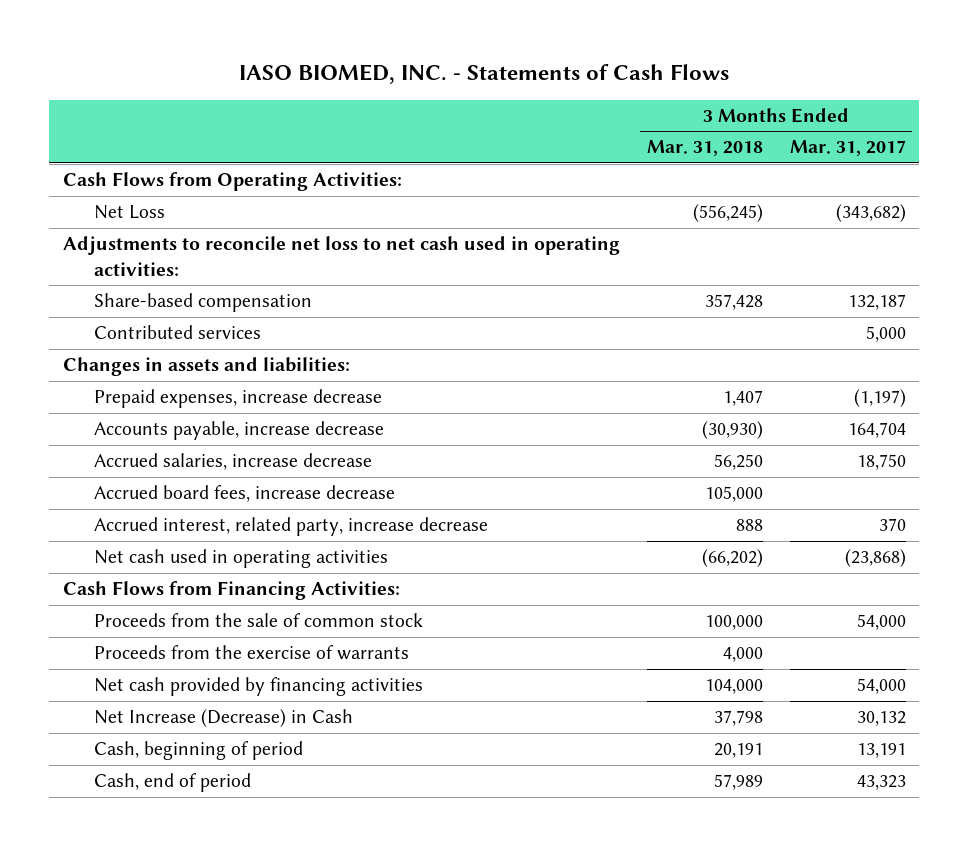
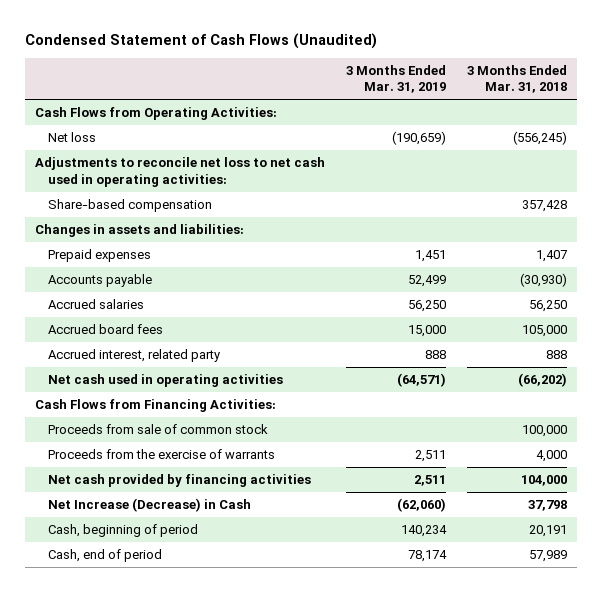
[239,63,730,84] IASO BIOMED, INC. - Statements of Cash Flows -> [25,32,378,49] Condensed Statement of Cash Flows (Unaudited)
[789,140,906,157] Mar. 31, 2017 -> none
none -> [346,64,447,94] 3 Months Ended Mar. 31, 2019
[93,205,165,220] Net Loss -> [48,132,97,143] Net loss
[93,325,261,340] Contributed services -> none
[93,389,382,409] Prepaid expenses, increase decrease -> [48,249,152,263] Prepaid expenses
[93,421,384,441] Accounts payable, increase decrease -> [48,274,153,288] Accounts payable
[93,453,372,471] Accrued salaries, increase decrease -> [48,299,145,310] Accrued salaries
[93,485,395,503] Accrued board fees, increase decrease -> [48,324,164,335] Accrued board fees
[93,517,488,537] Accrued interest, related party, increase decrease -> [48,349,221,363] Accrued interest, related party
[93,613,423,628] Proceeds from the sale of common stock -> [48,424,269,435] Proceeds from sale of common stock

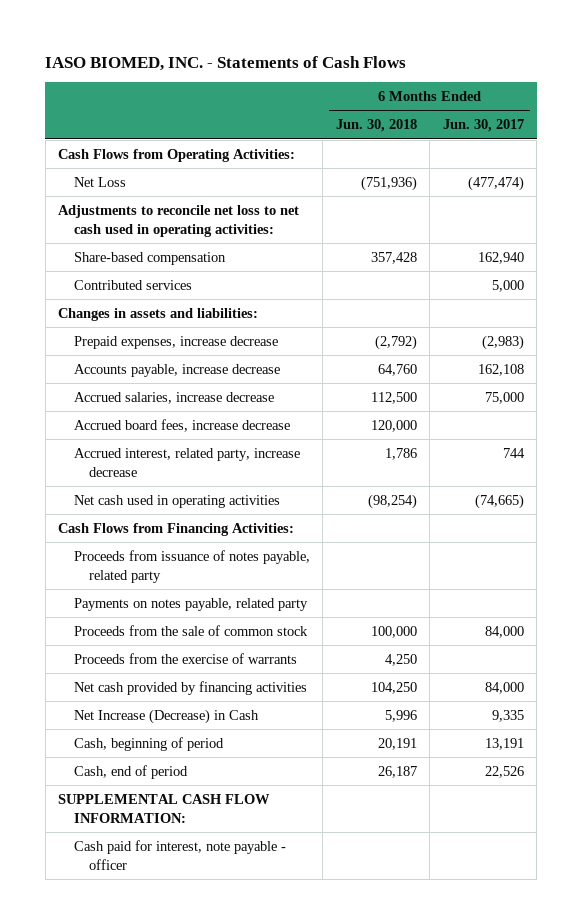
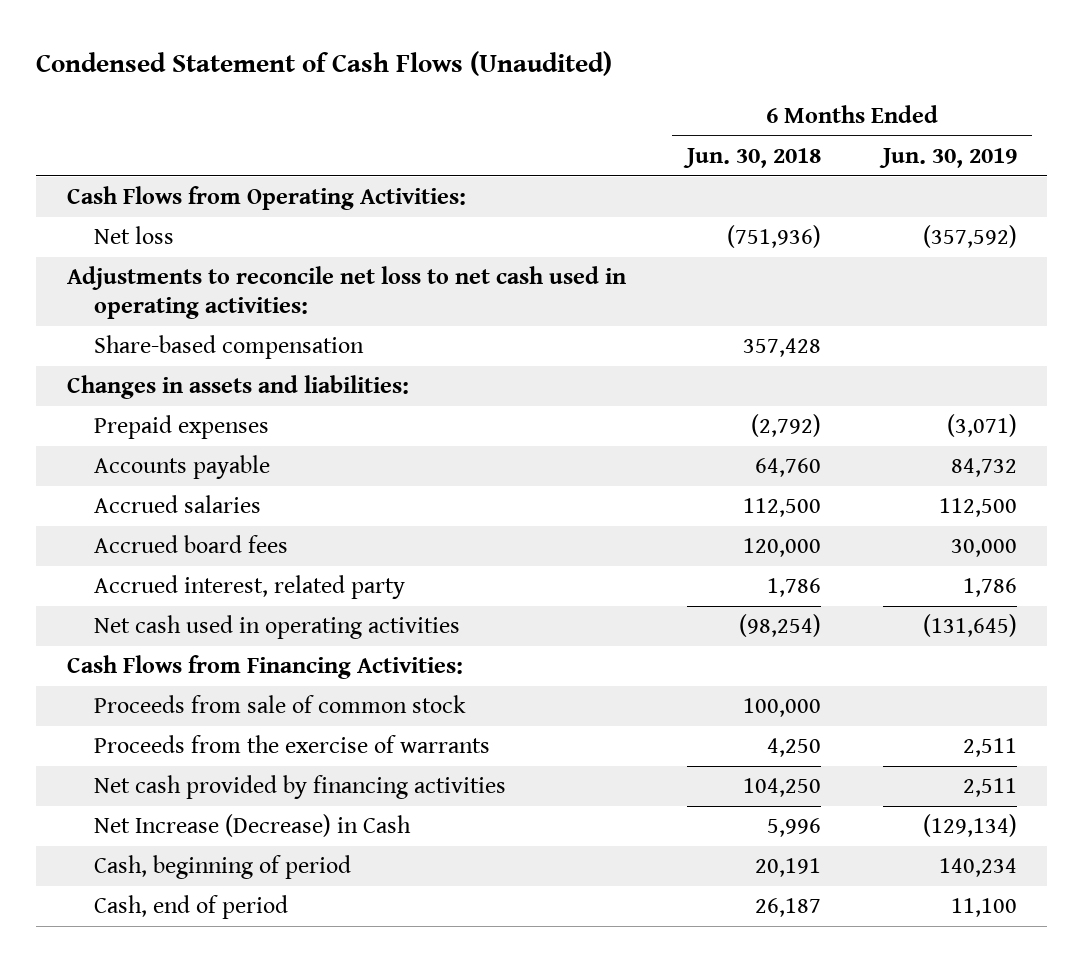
[45,55,407,71] IASO BIOMED, INC. - Statements of Cash Flows -> [36,51,613,77] Condensed Statement of Cash Flows (Unaudited)
[442,119,524,133] Jun. 30, 2017 -> none
none -> [878,148,1017,169] Jun. 30, 2019
[73,176,126,187] Net Loss -> [94,226,175,245] Net loss
[73,279,192,290] Contributed services -> none
[73,335,278,349] Prepaid expenses, increase decrease -> [94,415,270,440] Prepaid expenses
[73,363,280,377] Accounts payable, increase decrease -> [94,455,271,480] Accounts payable
[73,391,274,404] Accrued salaries, increase decrease -> [94,495,262,514] Accrued salaries
[73,418,290,432] Accrued board fees, increase decrease -> [94,535,289,554] Accrued board fees
[73,447,300,477] Accrued interest, related party, increase decrease -> [94,575,406,600] Accrued interest, related party
[73,549,310,583] Proceeds from issuance of notes payable, related party -> none
[73,597,308,611] Payments on notes payable, related party -> none
[73,624,308,636] Proceeds from the sale of common stock -> [94,695,467,714] Proceeds from sale of common stock
[58,793,271,823] SUPPLEMENTAL CASH FLOW INFORMATION: -> none
[73,839,286,870] Cash paid for interest, note payable - officer -> none

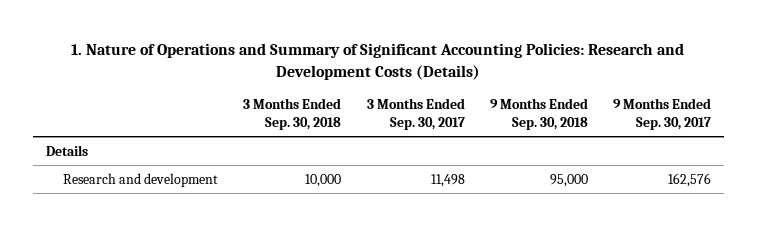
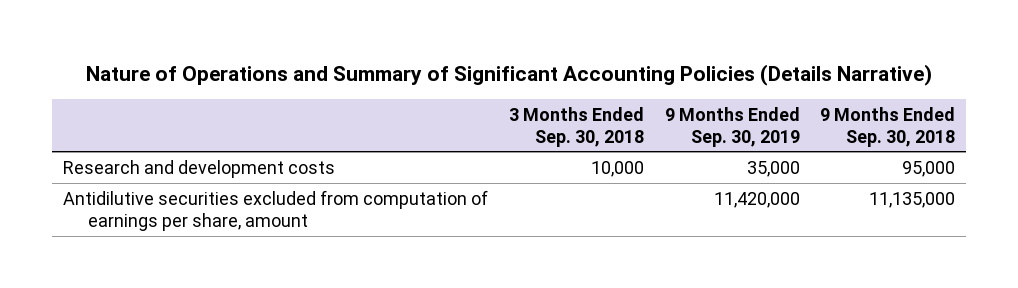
[71,42,685,80] 1. Nature of Operations and Summary of Significant Accounting Policies: Research and Development Costs (Details) -> [86,63,933,86] Nature of Operations and Summary of Significant Accounting Policies (Details Narrative)
[366,98,465,131] 3 Months Ended Sep. 30, 2017 -> none
[613,98,712,131] 9 Months Ended Sep. 30, 2017 -> none
none -> [664,106,800,147] 9 Months Ended Sep. 30, 2019
[45,144,88,156] Details -> none
[63,172,219,187] Research and development -> [62,159,335,178] Research and development costs
none -> [62,189,488,231] Antidilutive securities excluded from computation of earnings per share, amount

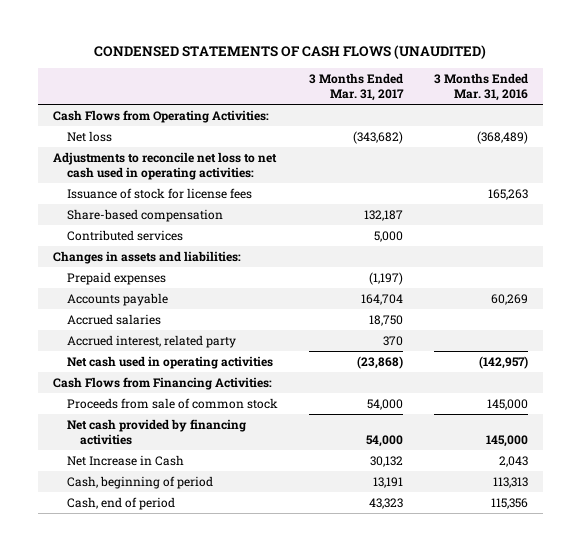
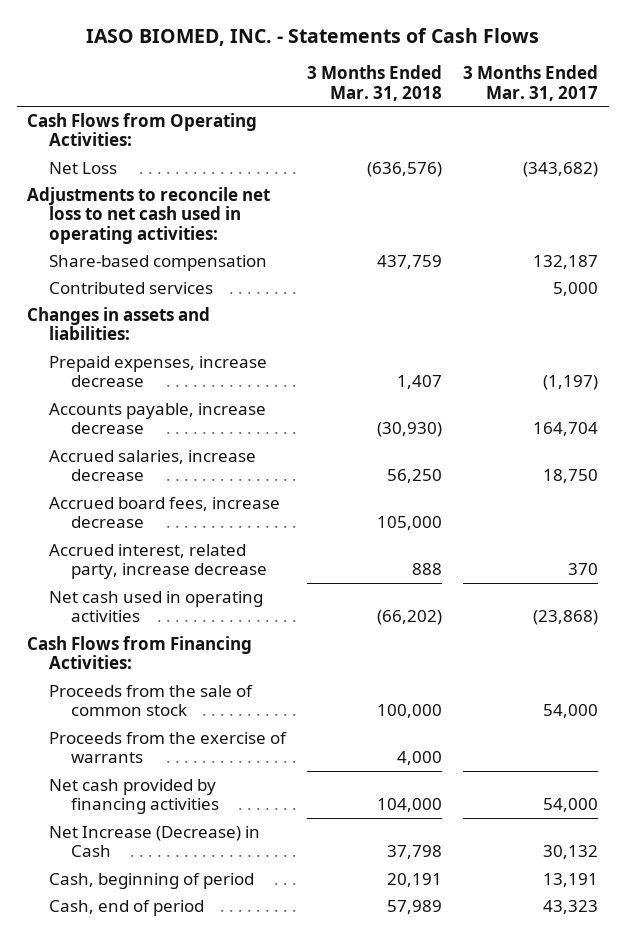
[94,45,487,60] CONDENSED STATEMENTS OF CASH FLOWS (UNAUDITED) -> [85,27,539,46] IASO BIOMED, INC. - Statements of Cash Flows
[433,72,528,102] 3 Months Ended Mar. 31, 2016 -> none
none -> [307,65,443,101] 3 Months Ended Mar. 31, 2018
[66,130,112,142] Net loss -> [49,161,118,174] Net Loss
[66,187,252,199] Issuance of stock for license fees -> none
[66,271,166,285] Prepaid expenses -> [49,355,268,388] Prepaid expenses, increase decrease
[66,292,168,306] Accounts payable -> [49,402,267,435] Accounts payable, increase decrease
[66,313,161,325] Accrued salaries -> [49,449,257,482] Accrued salaries, increase decrease
none -> [49,496,281,529] Accrued board fees, increase decrease
[66,334,236,348] Accrued interest, related party -> [49,543,267,580] Accrued interest, related party, increase decrease
[66,397,278,409] Proceeds from sale of common stock -> [49,684,254,717] Proceeds from the sale of common stock
none -> [49,731,288,764] Proceeds from the exercise of warrants
[66,454,184,466] Net Increase in Cash -> [49,825,261,858] Net Increase (Decrease) in Cash

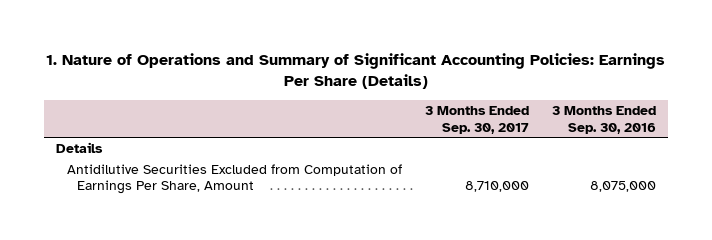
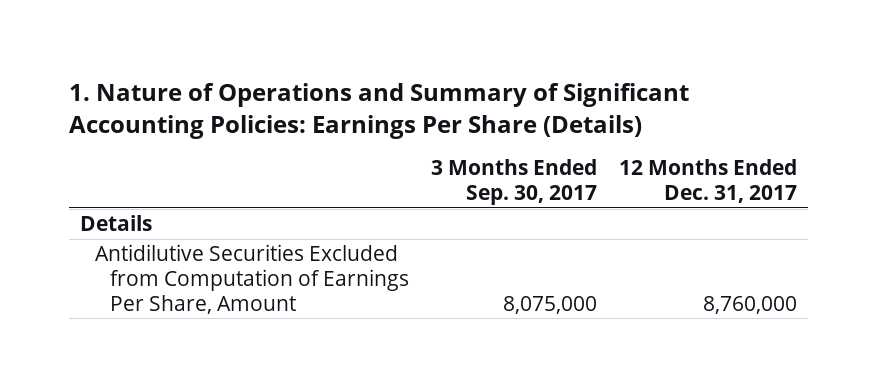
[552,106,657,134] 3 Months Ended Sep. 30, 2016 -> none
none -> [619,159,798,204] 12 Months Ended Dec. 31, 2017
[464,181,529,193] 8,710,000 -> [502,295,597,314] 8,075,000

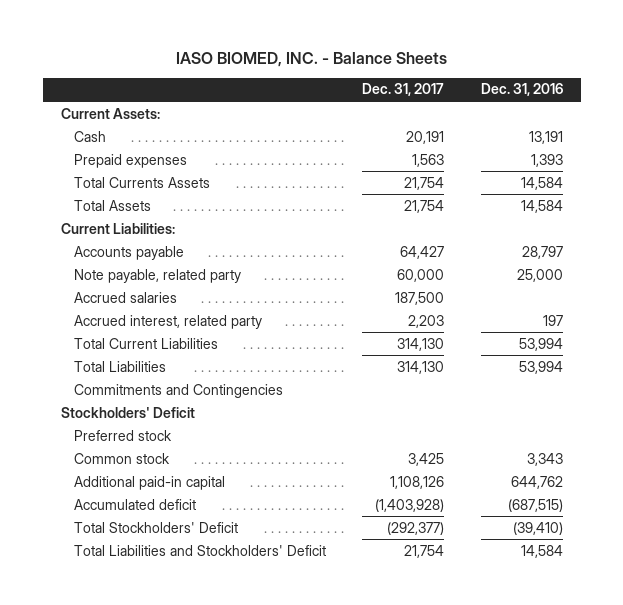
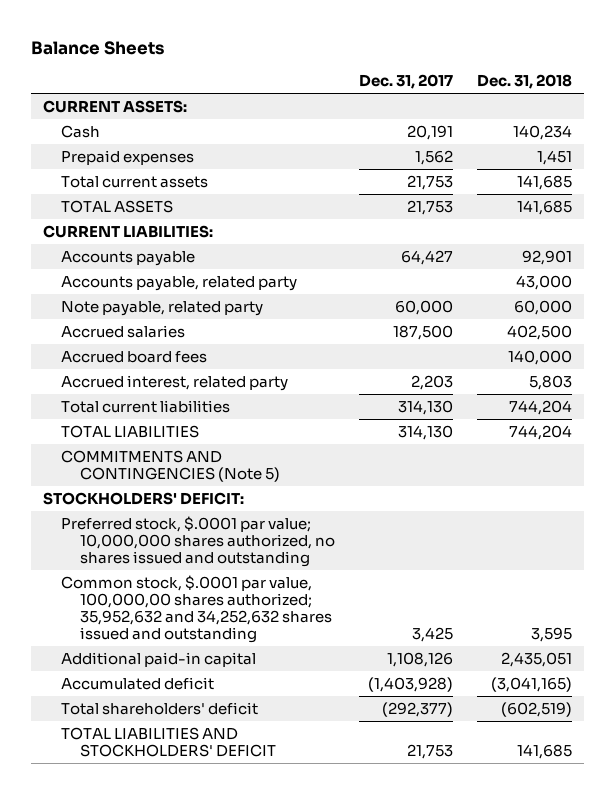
[175,51,447,67] IASO BIOMED, INC. - Balance Sheets -> [30,40,164,55] Balance Sheets
[480,83,563,97] Dec. 31, 2016 -> none
none -> [477,74,573,90] Dec. 31, 2018
[60,107,160,119] Current Assets: -> [42,99,187,113] CURRENT ASSETS:
[412,153,445,167] 1,563 -> [415,149,454,165] 1,562
[74,176,211,188] Total Currents Assets -> [61,175,209,188] Total current assets
[404,176,445,190] 21,754 -> [407,174,454,190] 21,753
[74,199,152,211] Total Assets -> [61,199,174,213] TOTAL ASSETS
[404,199,445,213] 21,754 -> [407,199,454,215] 21,753
[60,222,175,234] Current Liabilities: -> [42,224,213,238] CURRENT LIABILITIES:
none -> [61,275,298,291] Accounts payable, related party
none -> [61,350,208,363] Accrued board fees
[74,337,219,349] Total Current Liabilities -> [61,399,231,413] Total current liabilities
[74,360,167,372] Total Liabilities -> [61,424,200,438] TOTAL LIABILITIES
[74,383,284,398] Commitments and Contingencies -> [61,449,281,482] COMMITMENTS AND CONTINGENCIES (Note 5)
[60,406,195,418] Stockholders' Deficit -> [42,491,244,505] STOCKHOLDERS' DEFICIT:
[74,429,173,441] Preferred stock -> [61,515,336,568] Preferred stock, $.0001 par value; 10,000,000 shares authorized, no shares issued and outstanding
[74,452,171,464] Common stock -> [61,574,333,644] Common stock, $.0001 par value, 100,000,00 shares authorized; 35,952,632 and 34,252,632 shares issued and outstanding
[74,521,239,533] Total Stockholders' Deficit -> [61,701,259,715] Total shareholders' deficit
[74,544,327,556] Total Liabilities and Stockholders' Deficit -> [61,726,277,757] TOTAL LIABILITIES AND STOCKHOLDERS' DEFICIT
[404,544,445,558] 21,754 -> [407,743,454,759] 21,753

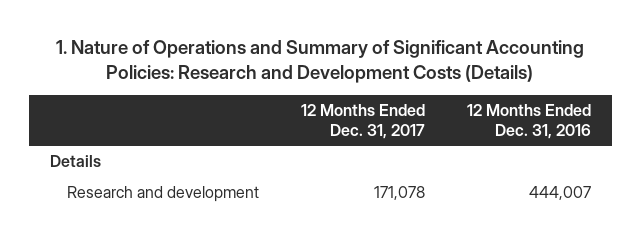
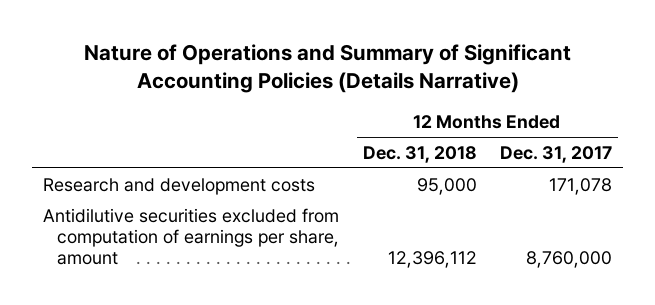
[56,40,585,83] 1. Nature of Operations and Summary of Significant Accounting Policies: Research and Development Costs (Details) -> [83,43,571,94] Nature of Operations and Summary of Significant Accounting Policies (Details Narrative)
[466,104,591,139] 12 Months Ended Dec. 31, 2016 -> none
none -> [362,145,477,163] Dec. 31, 2018
[50,155,102,168] Details -> none
[67,186,260,203] Research and development -> [43,177,316,195] Research and development costs
none -> [43,207,340,265] Antidilutive securities excluded from computation of earnings per share, amount

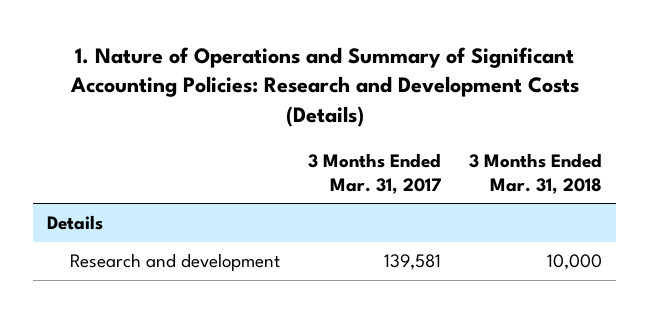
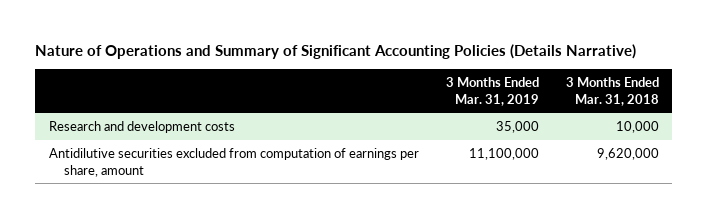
[69,46,579,128] 1. Nature of Operations and Summary of Significant Accounting Policies: Research and Development Costs (Details) -> [35,43,637,59] Nature of Operations and Summary of Significant Accounting Policies (Details Narrative)
[307,152,441,194] 3 Months Ended Mar. 31, 2017 -> none
none -> [445,77,539,106] 3 Months Ended Mar. 31, 2019
[47,215,104,231] Details -> none
[69,253,280,272] Research and development -> [48,121,235,134] Research and development costs
none -> [48,148,419,177] Antidilutive securities excluded from computation of earnings per share, amount

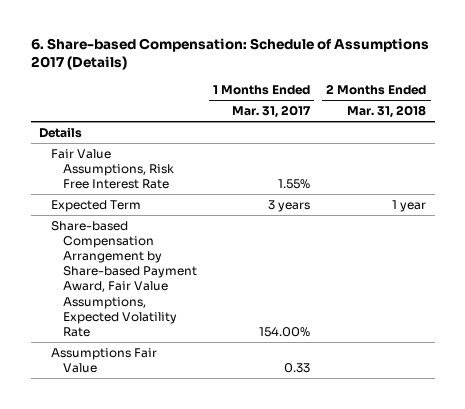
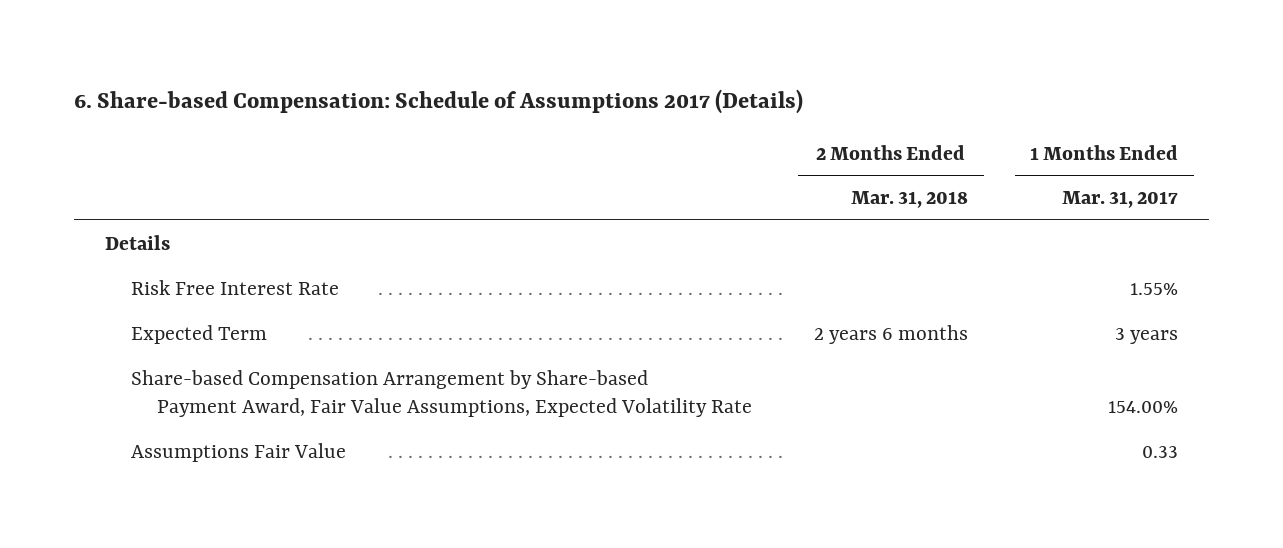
[50,148,174,190] Fair Value Assumptions, Risk Free Interest Rate -> [130,279,339,295] Risk Free Interest Rate
[392,199,427,212] 1 year -> [813,324,968,344] 2 years 6 months

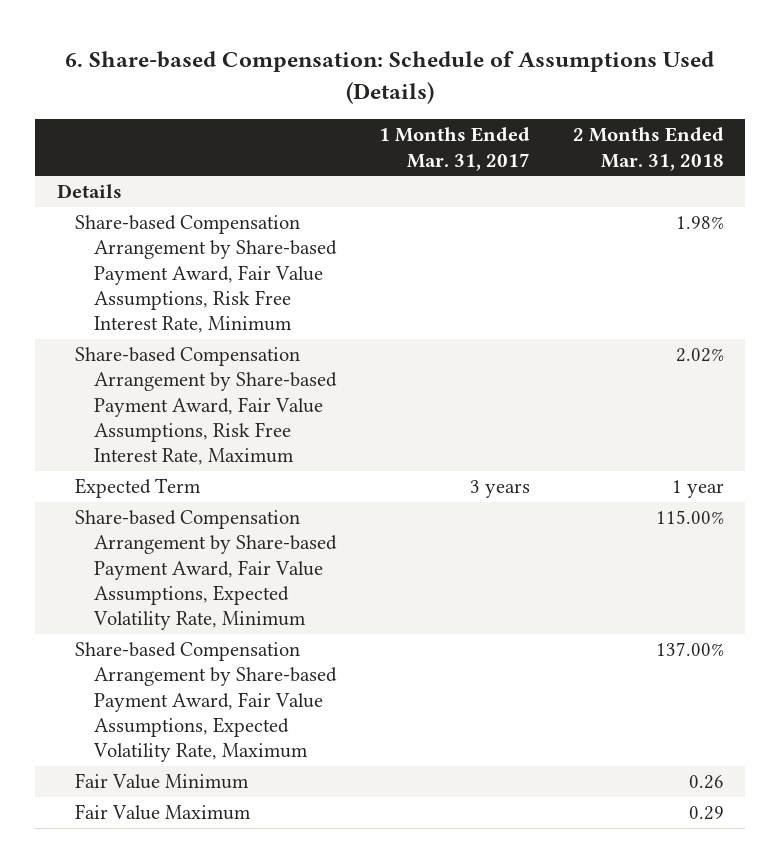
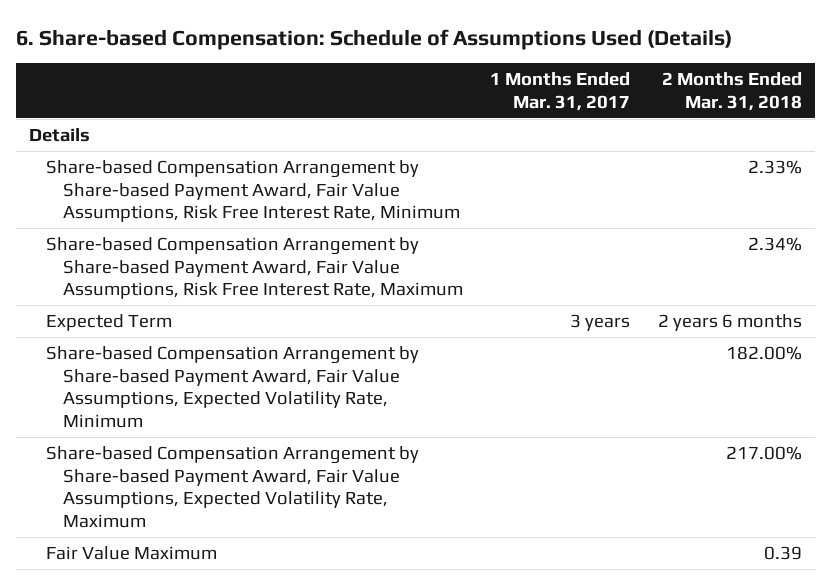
[75,773,250,790] Fair Value Minimum -> none
[675,216,724,230] 1.98% -> [747,159,802,174] 2.33%
[675,348,724,363] 2.02% -> [747,236,802,251] 2.34%
[671,480,724,499] 1 year -> [657,313,802,331] 2 years 6 months
[655,510,724,525] 115.00% -> [725,345,802,360] 182.00%
[655,642,724,657] 137.00% -> [725,445,802,460] 217.00%
[688,806,724,821] 0.29 -> [763,545,802,560] 0.39

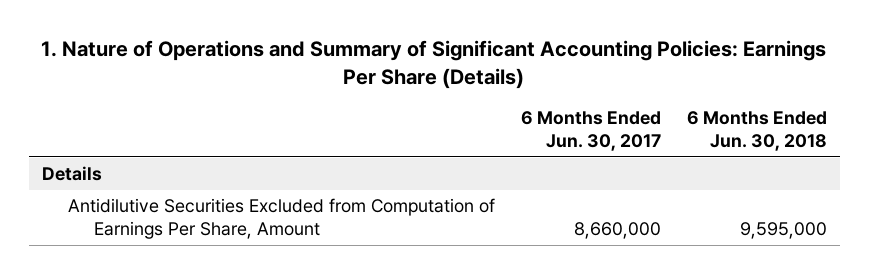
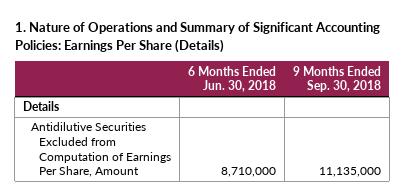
[521,111,662,152] 6 Months Ended Jun. 30, 2017 -> none
none -> [292,65,381,93] 9 Months Ended Sep. 30, 2018
[740,222,828,240] 9,595,000 -> [221,167,277,178] 8,710,000

